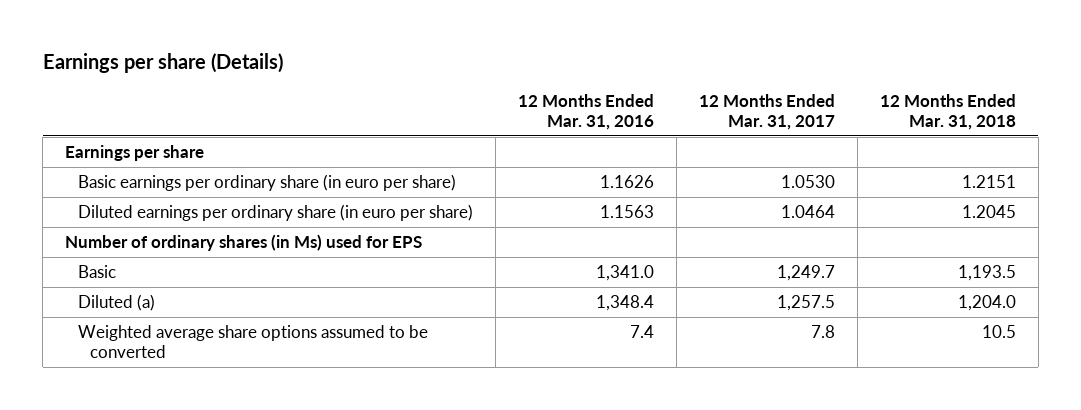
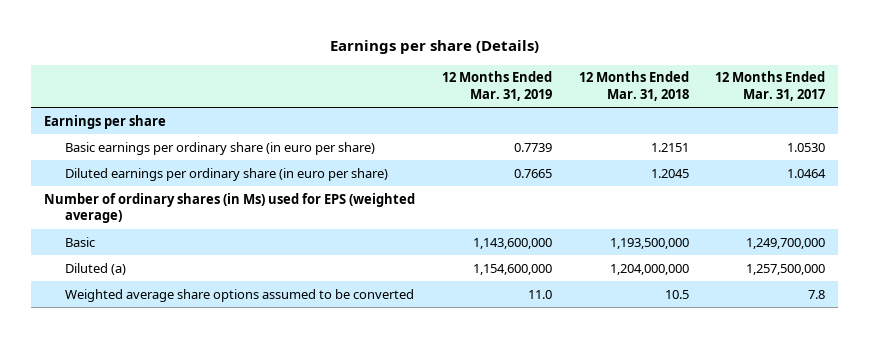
[517,94,654,131] 12 Months Ended Mar. 31, 2016 -> none
none -> [441,71,552,101] 12 Months Ended Mar. 31, 2019
[65,233,423,251] Number of ordinary shares (in Ms) used for EPS -> [44,192,416,224] Number of ordinary shares (in Ms) used for EPS (weighted average)
[776,264,835,281] 1,249.7 -> [746,237,826,249] 1,249,700,000
[957,264,1016,281] 1,193.5 -> [609,237,689,249] 1,193,500,000
[776,294,835,311] 1,257.5 -> [746,263,826,275] 1,257,500,000
[957,294,1016,311] 1,204.0 -> [609,263,689,275] 1,204,000,000

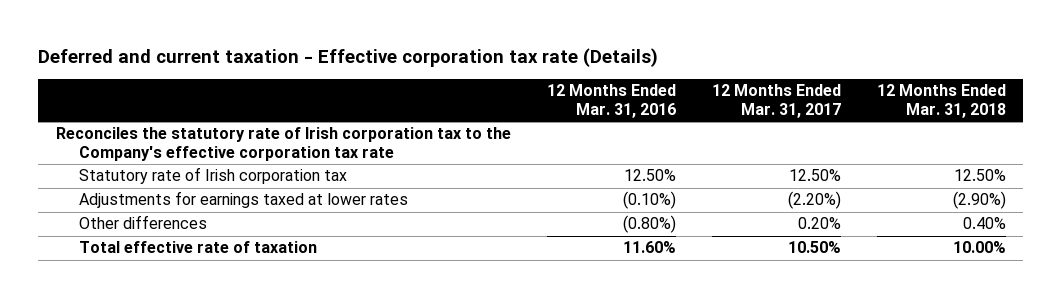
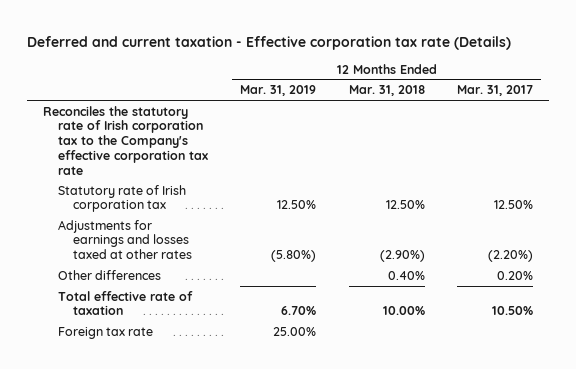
[547,84,677,119] 12 Months Ended Mar. 31, 2016 -> none
none -> [240,85,317,97] Mar. 31, 2019
[78,191,408,209] Adjustments for earnings taxed at lower rates -> [58,219,192,260] Adjustments for earnings and losses taxed at other rates
none -> [58,326,154,339] Foreign tax rate

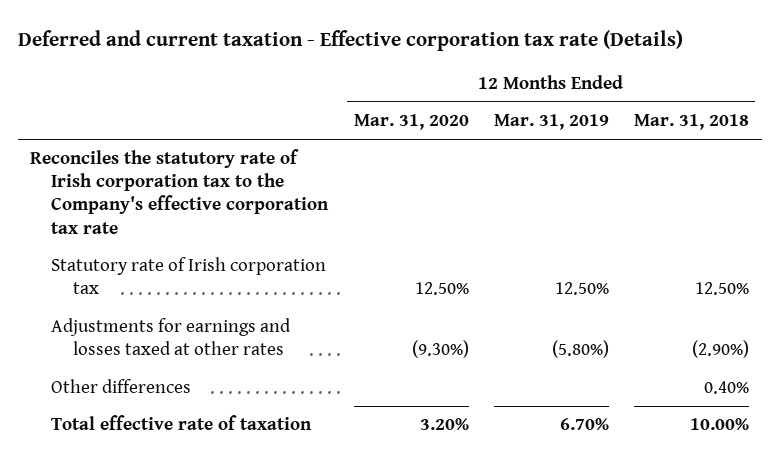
[456,85,533,97] Mar. 31, 2017 -> none
none -> [353,114,469,131] Mar. 31, 2020
[58,326,154,339] Foreign tax rate -> none

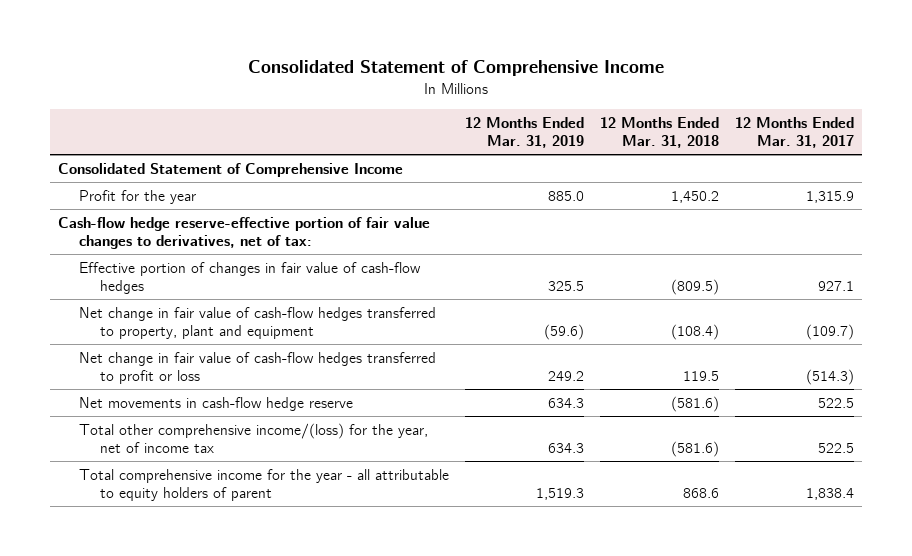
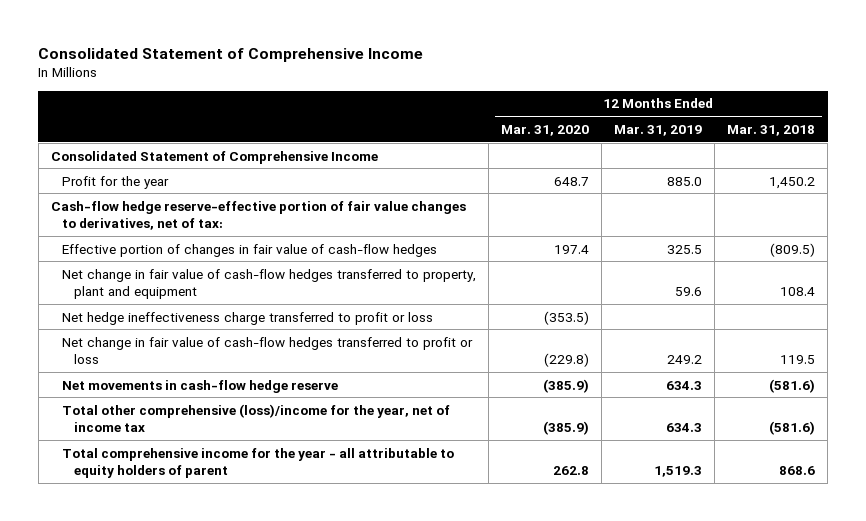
[735,116,855,148] 12 Months Ended Mar. 31, 2017 -> none
none -> [501,124,590,136] Mar. 31, 2020
[544,323,585,340] (59.6) -> [675,286,703,296] 59.6
[671,323,720,340] (108.4) -> [780,286,816,296] 108.4
none -> [62,311,434,325] Net hedge ineffectiveness charge transferred to profit or loss
[79,422,429,453] Total other comprehensive income/(loss) for the year, net of income tax -> [62,403,451,432] Total other comprehensive (loss)/income for the year, net of income tax

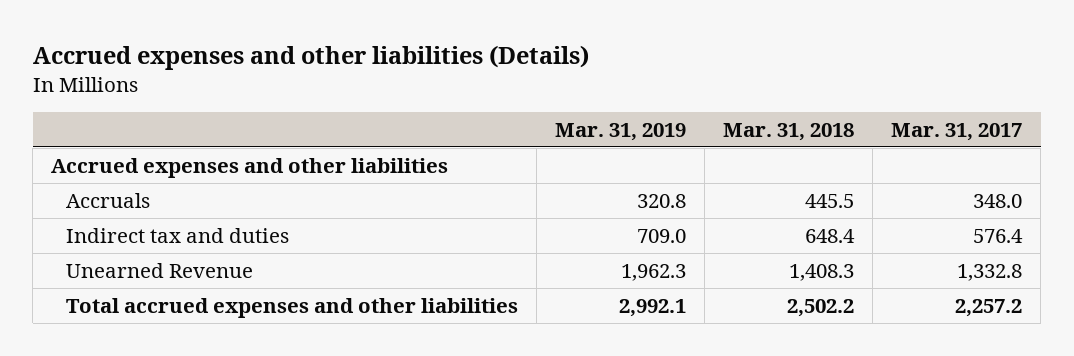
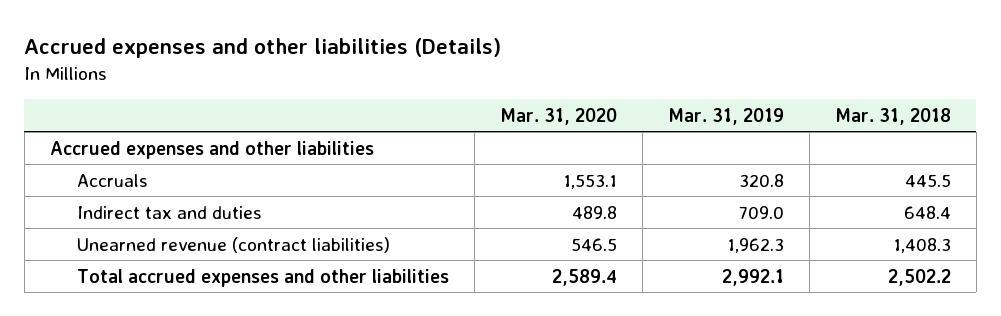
[891,122,1023,141] Mar. 31, 2017 -> none
none -> [499,107,617,125] Mar. 31, 2020
[66,262,254,278] Unearned Revenue -> [76,236,390,253] Unearned revenue (contract liabilities)

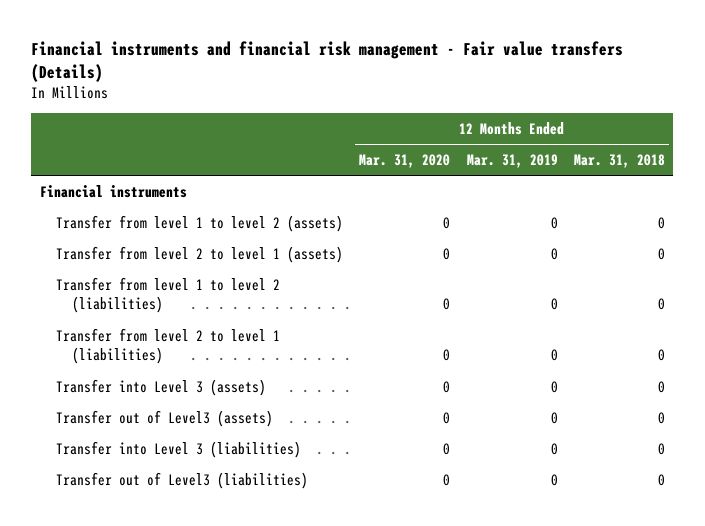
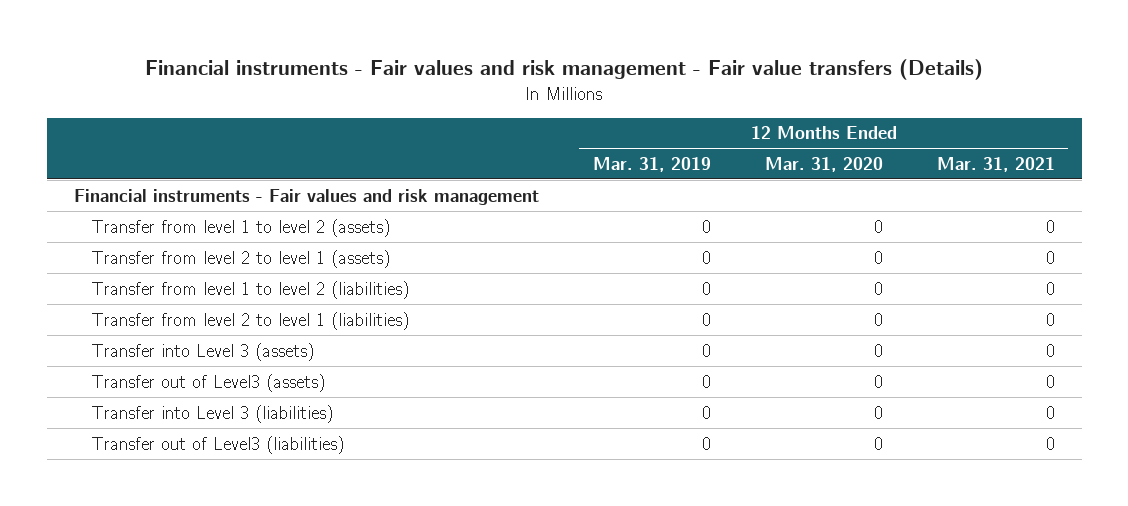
[31,40,624,82] Financial instruments and financial risk management - Fair value transfers (Details) -> [145,59,984,81] Financial instruments - Fair values and risk management - Fair value transfers (Details)
[574,153,666,168] Mar. 31, 2018 -> none
none -> [936,156,1055,172] Mar. 31, 2021
[39,184,187,198] Financial instruments -> [73,188,539,205] Financial instruments - Fair values and risk management

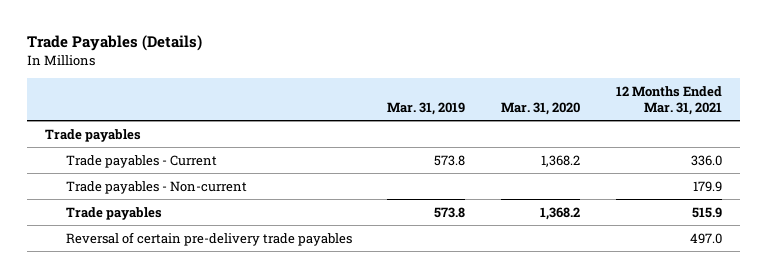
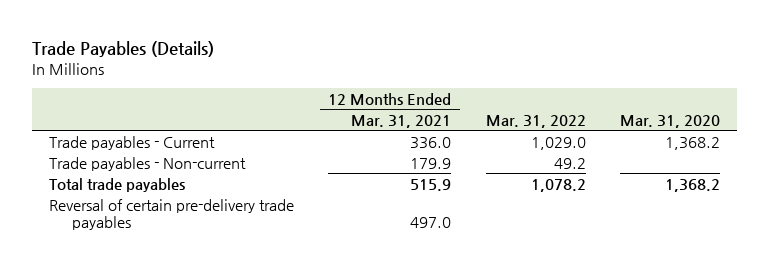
[387,102,466,116] Mar. 31, 2019 -> none
none -> [485,115,586,129] Mar. 31, 2022
[44,128,141,142] Trade payables -> none
[65,206,162,220] Trade payables -> [48,177,185,192] Total trade payables

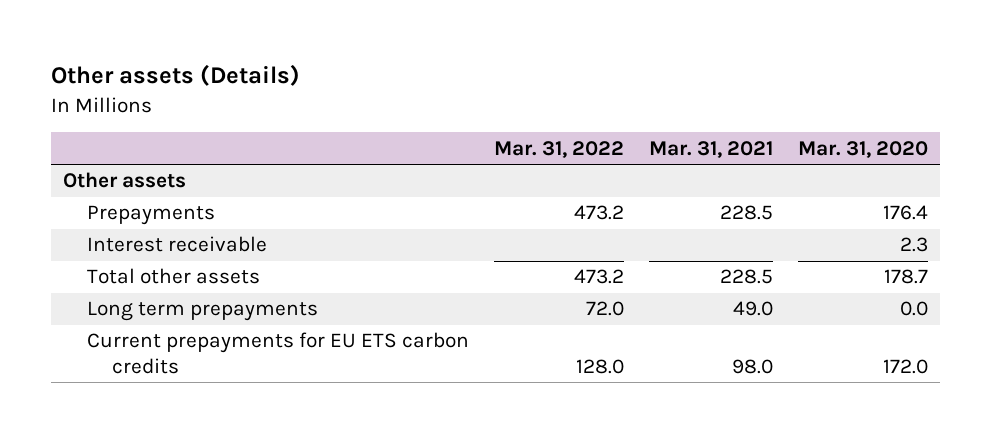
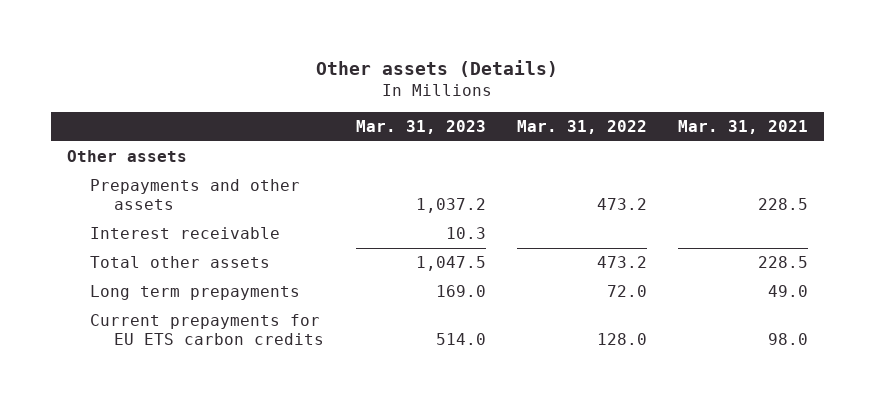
[797,140,928,158] Mar. 31, 2020 -> none
none -> [355,120,486,135] Mar. 31, 2023
[87,205,216,226] Prepayments -> [90,179,301,211] Prepayments and other assets

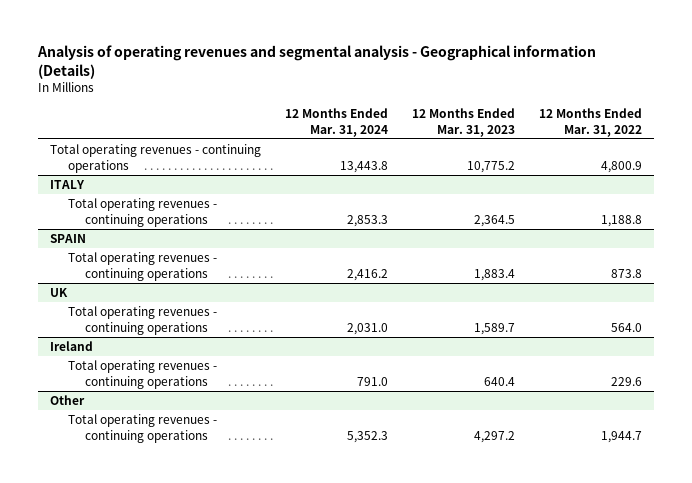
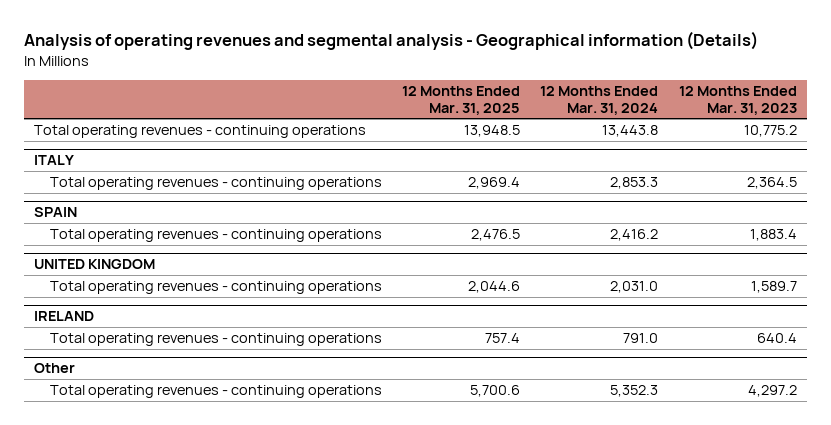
[538,108,642,137] 12 Months Ended Mar. 31, 2022 -> none
none -> [401,86,520,115] 12 Months Ended Mar. 31, 2025
[50,287,69,297] UK -> [34,259,156,270] UNITED KINGDOM
[50,340,94,351] Ireland -> [34,311,95,322] IRELAND

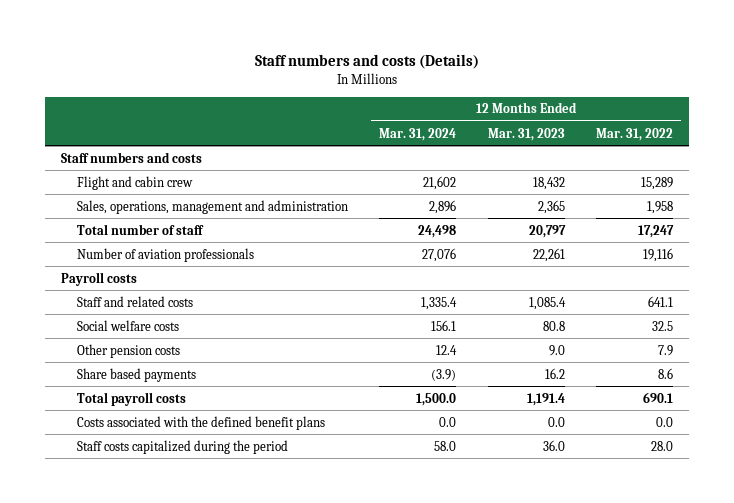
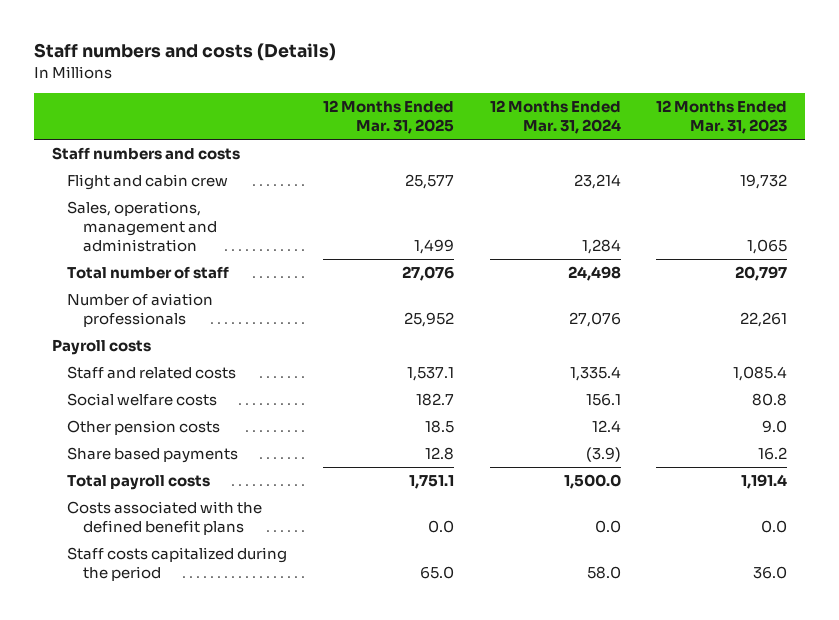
[596,127,674,141] Mar. 31, 2022 -> none
none -> [322,99,454,135] 12 Months Ended Mar. 31, 2025
[423,175,457,190] 21,602 -> [573,174,621,190] 23,214
[532,176,565,190] 18,432 -> [740,174,788,190] 19,732
[429,199,457,214] 2,896 -> [581,239,621,255] 1,284
[537,199,565,214] 2,365 -> [747,239,788,255] 1,065

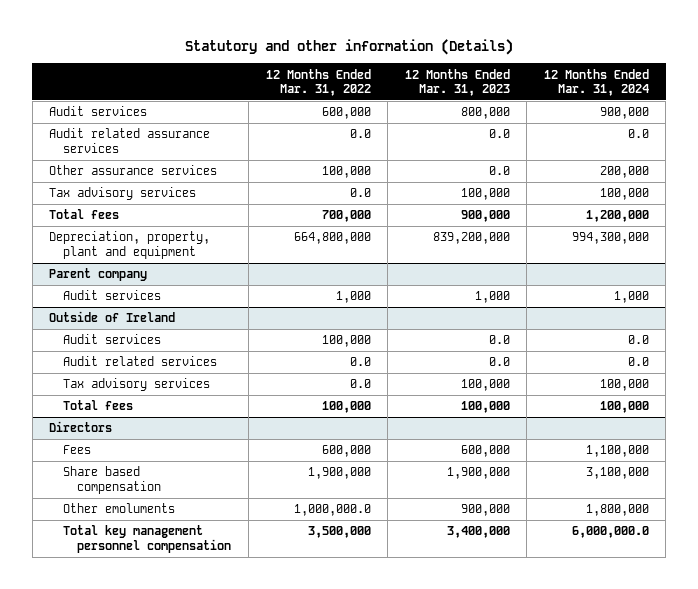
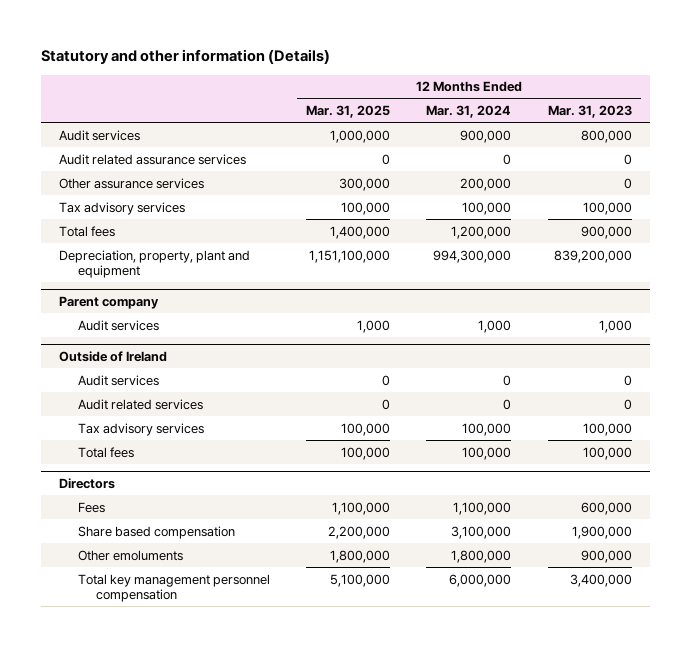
[265,68,371,96] 12 Months Ended Mar. 31, 2022 -> none
none -> [306,104,391,118] Mar. 31, 2025
[488,129,510,139] 0.0 -> [623,153,632,165] 0
[627,129,649,139] 0.0 -> [503,153,512,165] 0
[488,166,510,176] 0.0 -> [623,177,632,189] 0
[488,335,510,345] 0.0 -> [623,374,632,386] 0
[627,335,649,345] 0.0 -> [503,374,512,386] 0
[488,357,510,367] 0.0 -> [623,398,632,410] 0
[627,357,649,367] 0.0 -> [503,398,512,410] 0
[571,526,649,539] 6,000,000.0 -> [449,573,512,587] 6,000,000

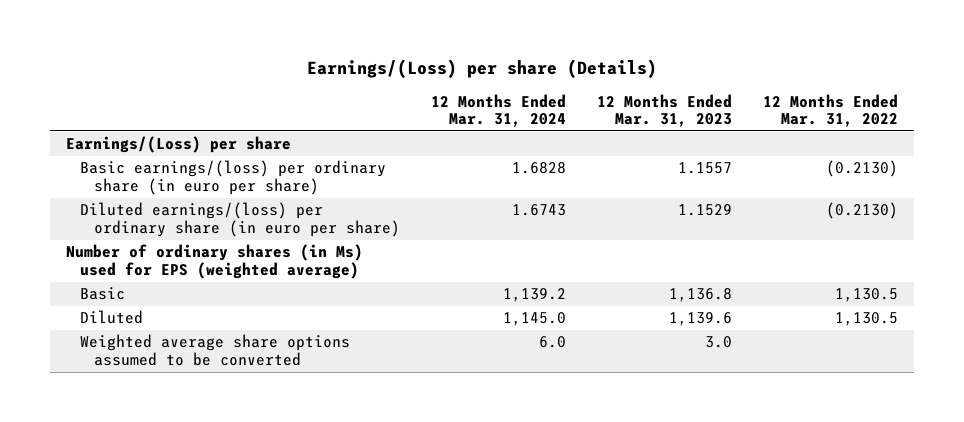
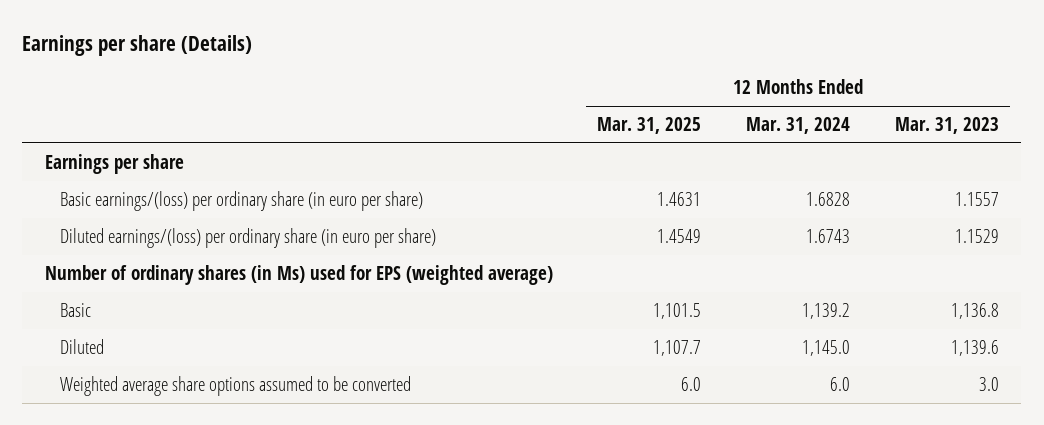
[306,59,657,79] Earnings/(Loss) per share (Details) -> [22,34,253,56] Earnings per share (Details)
[763,93,899,128] 12 Months Ended Mar. 31, 2022 -> none
none -> [597,117,702,135] Mar. 31, 2025
[65,136,291,154] Earnings/(Loss) per share -> [44,153,184,174] Earnings per share

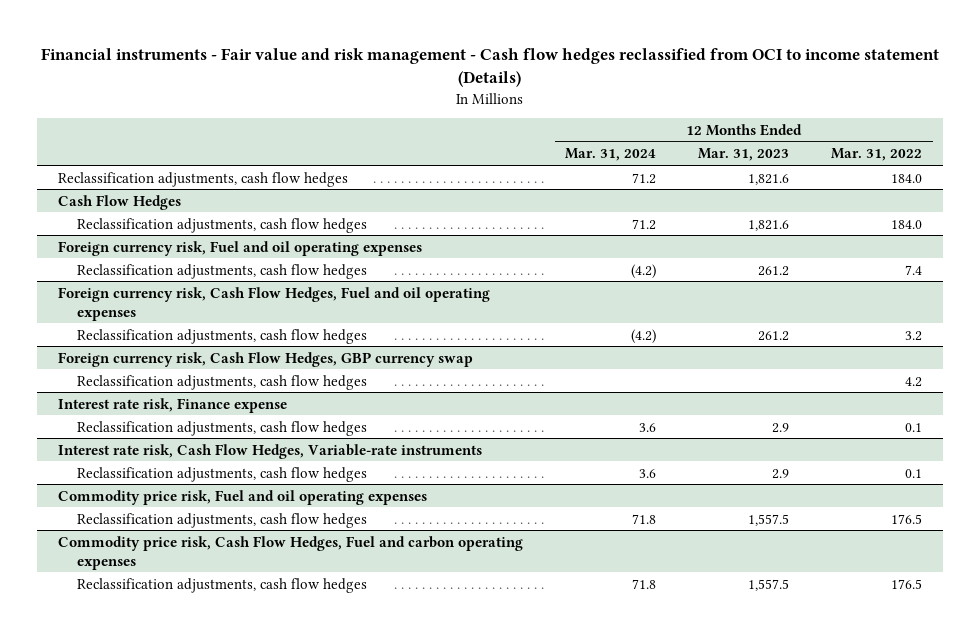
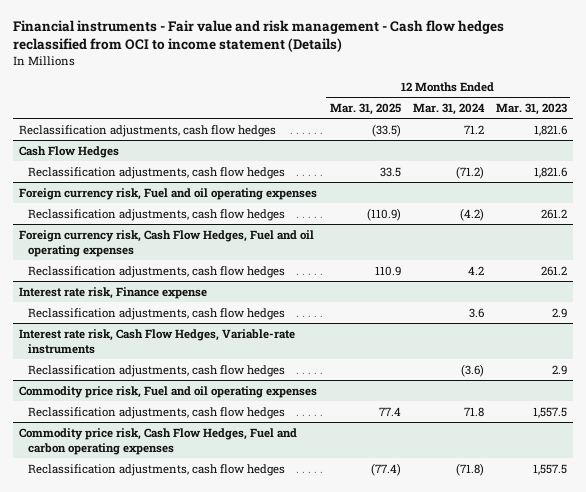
[831,148,923,162] Mar. 31, 2022 -> none
none -> [329,103,401,116] Mar. 31, 2025
[632,218,657,230] 71.2 -> [455,165,484,179] (71.2)
[57,351,473,367] Foreign currency risk, Cash Flow Hedges, GBP currency swap -> none
[77,374,368,390] Reclassification adjustments, cash flow hedges -> none
[631,328,657,344] (4.2) -> [467,265,484,275] 4.2
[639,468,657,478] 3.6 -> [460,363,484,377] (3.6)
[632,578,657,589] 71.8 -> [455,462,484,476] (71.8)

